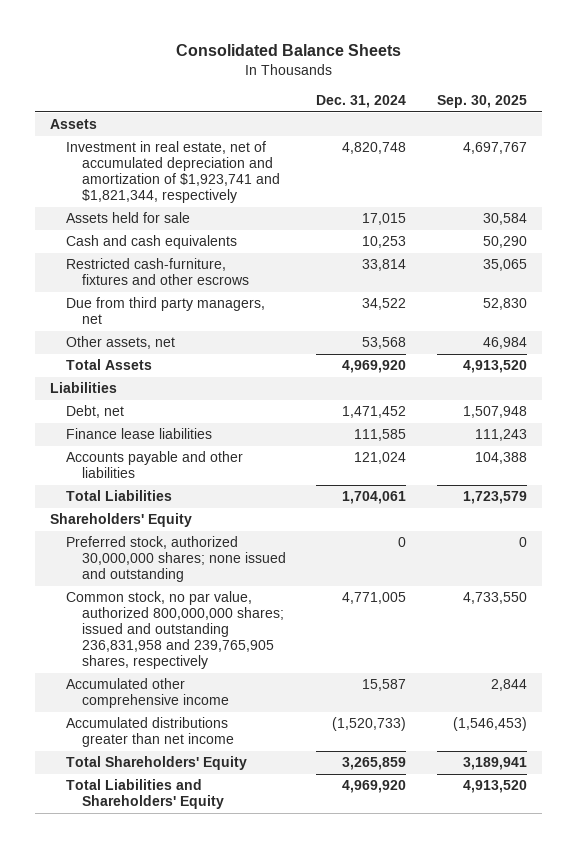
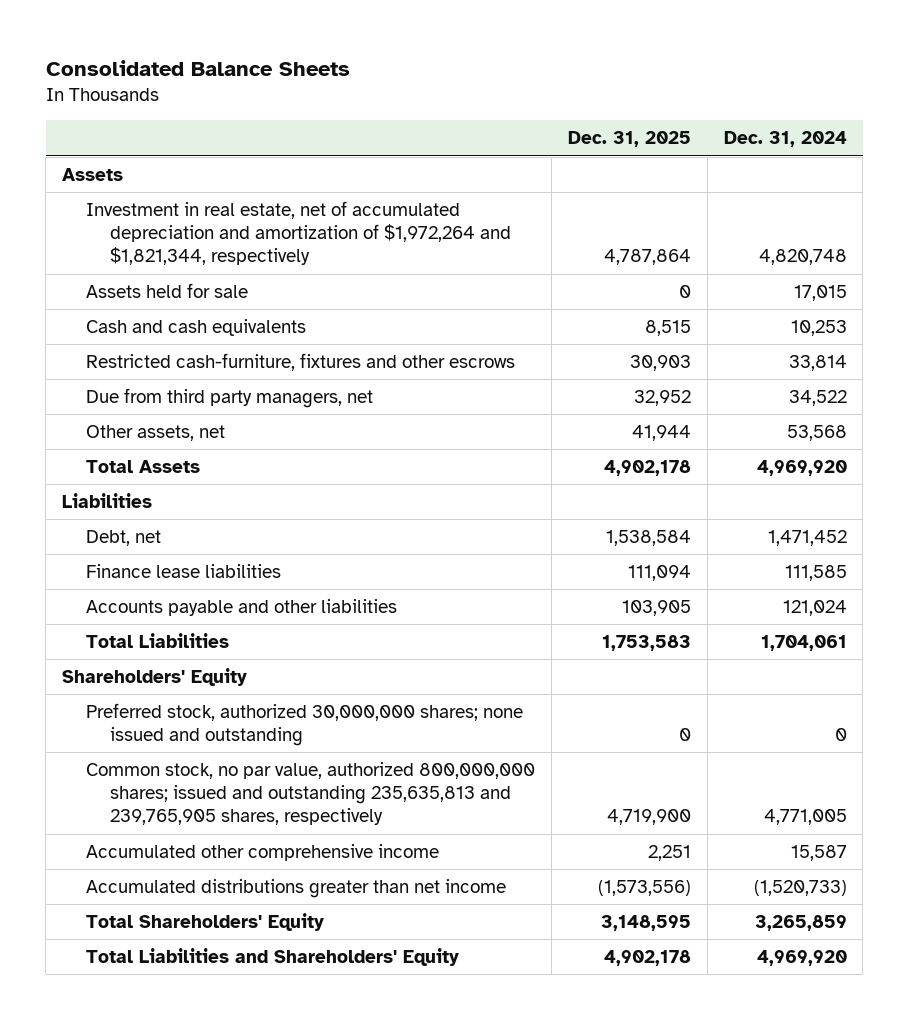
[437,95,528,109] Sep. 30, 2025 -> none
none -> [567,131,691,148] Dec. 31, 2025
[65,141,280,204] Investment in real estate, net of accumulated depreciation and amortization of $1,923,741 and $1,821,344, respectively -> [85,201,511,266] Investment in real estate, net of accumulated depreciation and amortization of $1,972,264 and $1,821,344, respectively
[65,591,284,670] Common stock, no par value, authorized 800,000,000 shares; issued and outstanding 236,831,958 and 239,765,905 shares, respectively -> [85,762,535,826] Common stock, no par value, authorized 800,000,000 shares; issued and outstanding 235,635,813 and 239,765,905 shares, respectively

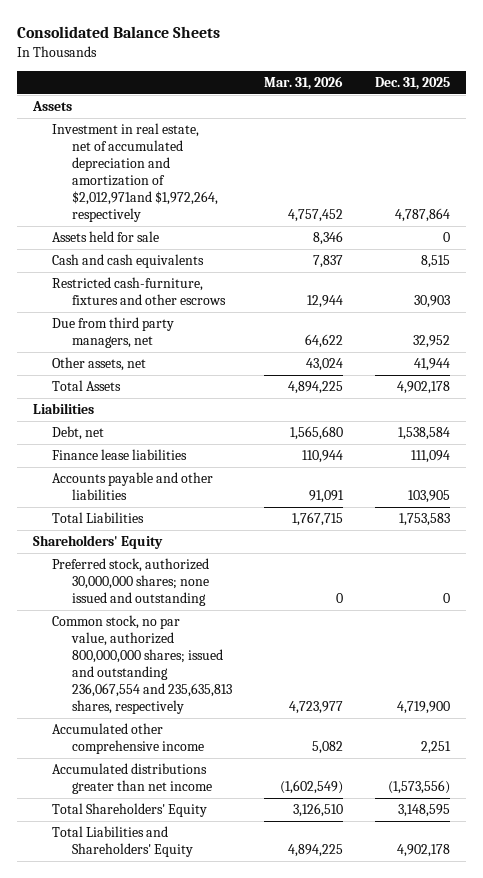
[723,131,847,148] Dec. 31, 2024 -> none
none -> [263,76,343,91] Mar. 31, 2026
[85,201,511,266] Investment in real estate, net of accumulated depreciation and amortization of $1,972,264 and $1,821,344, respectively -> [52,123,218,222] Investment in real estate, net of accumulated depreciation and amortization of $2,012,971and $1,972,264, respectively
[85,762,535,826] Common stock, no par value, authorized 800,000,000 shares; issued and outstanding 235,635,813 and 239,765,905 shares, respectively -> [52,615,232,714] Common stock, no par value, authorized 800,000,000 shares; issued and outstanding 236,067,554 and 235,635,813 shares, respectively

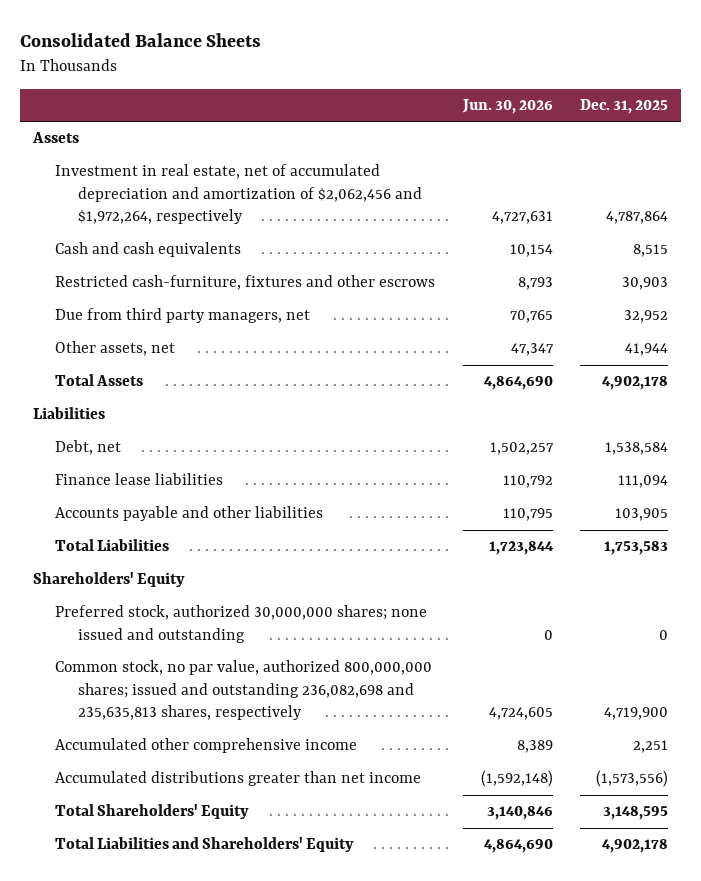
[263,76,343,91] Mar. 31, 2026 -> none
none -> [461,99,553,115] Jun. 30, 2026
[52,231,160,243] Assets held for sale -> none
[52,123,218,222] Investment in real estate, net of accumulated depreciation and amortization of $2,012,971and $1,972,264, respectively -> [55,164,422,225] Investment in real estate, net of accumulated depreciation and amortization of $2,062,456 and $1,972,264, respectively
[52,615,232,714] Common stock, no par value, authorized 800,000,000 shares; issued and outstanding 236,067,554 and 235,635,813 shares, respectively -> [55,660,433,721] Common stock, no par value, authorized 800,000,000 shares; issued and outstanding 236,082,698 and 235,635,813 shares, respectively

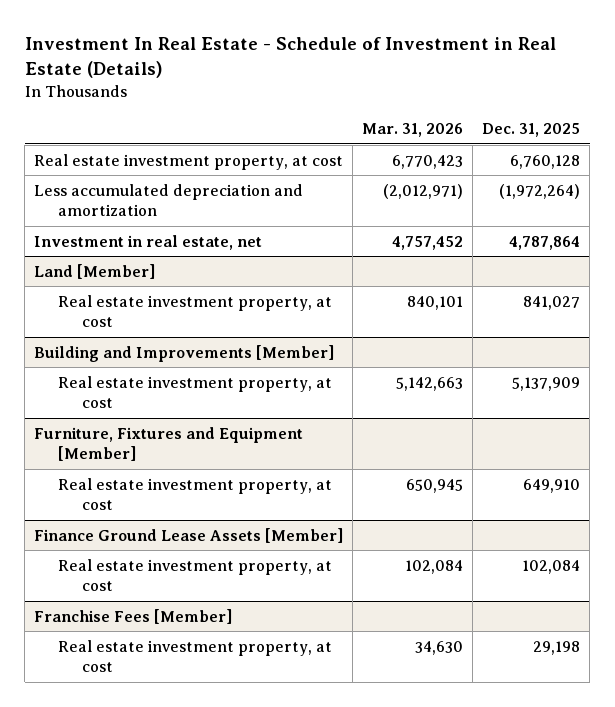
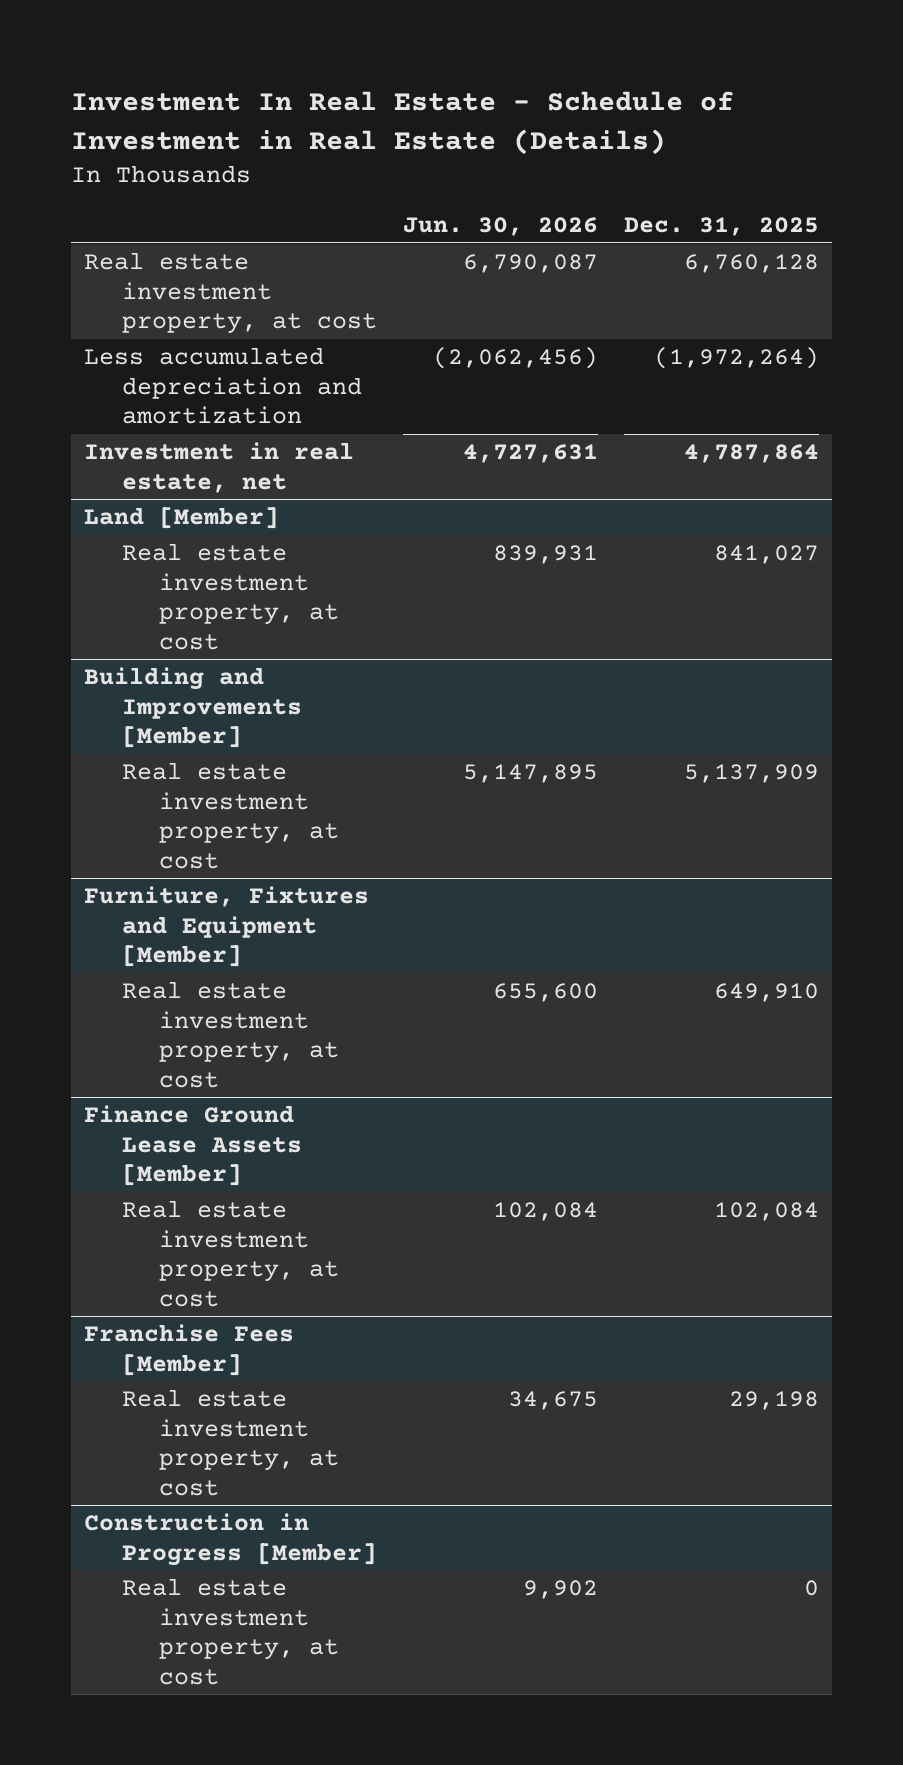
[362,123,464,138] Mar. 31, 2026 -> none
none -> [402,217,598,237] Jun. 30, 2026
none -> [84,1513,377,1566] Construction in Progress [Member]
none -> [121,1578,339,1685] Real estate investment property, at cost

